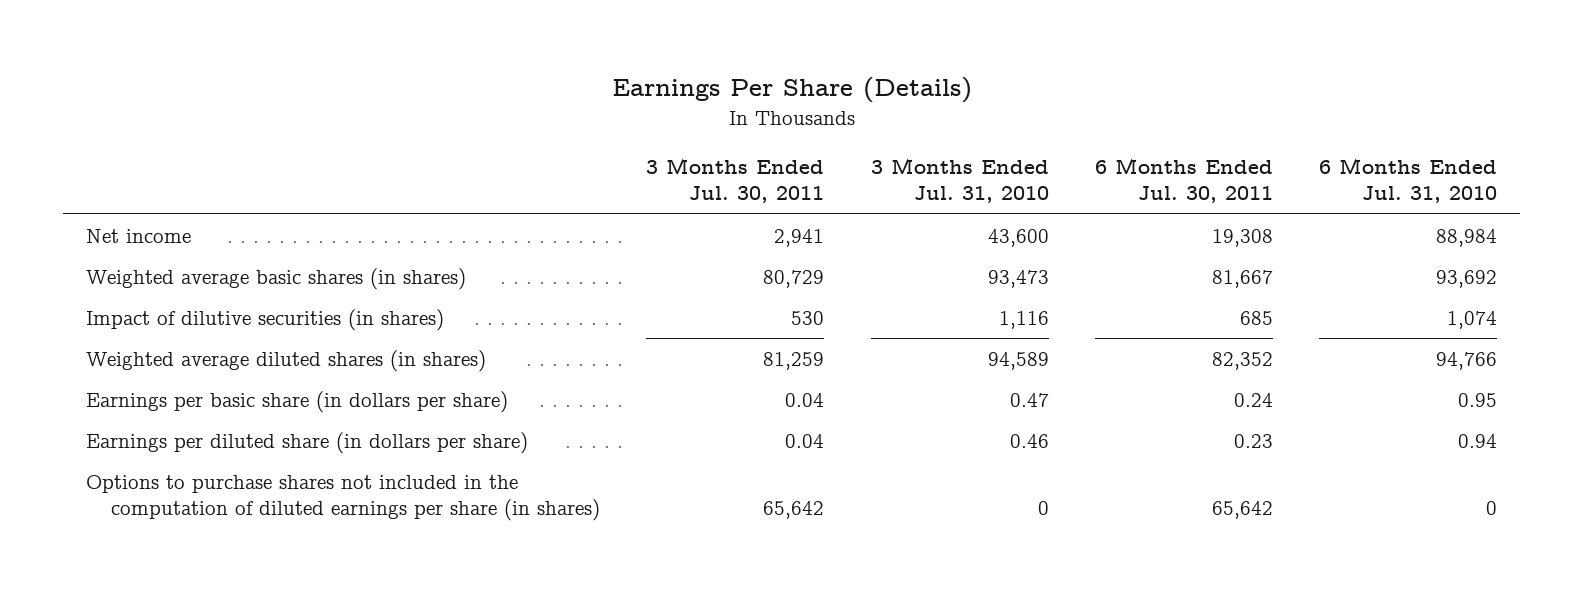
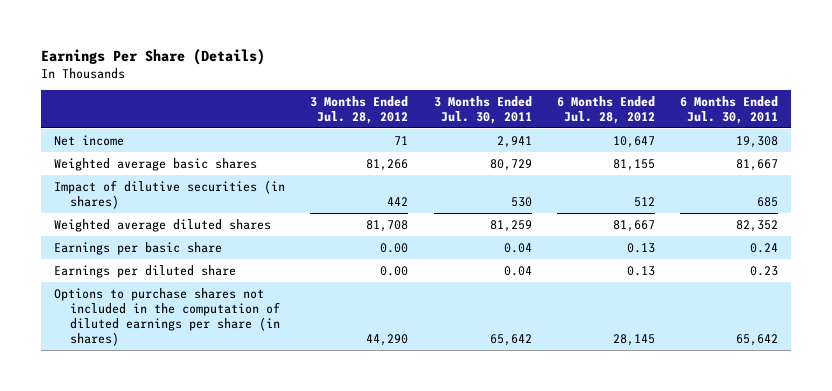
[870,157,1049,204] 3 Months Ended Jul. 31, 2010 -> none
[1319,157,1498,204] 6 Months Ended Jul. 31, 2010 -> none
none -> [310,95,409,124] 3 Months Ended Jul. 28, 2012
none -> [557,95,656,124] 6 Months Ended Jul. 28, 2012
[86,267,467,290] Weighted average basic shares (in shares) -> [54,157,258,171] Weighted average basic shares
[86,349,487,372] Weighted average diluted shares (in shares) -> [54,218,272,232] Weighted average diluted shares
[86,390,509,413] Earnings per basic share (in dollars per share) -> [54,241,223,255] Earnings per basic share
[86,431,529,454] Earnings per diluted share (in dollars per share) -> [54,264,237,278] Earnings per diluted share

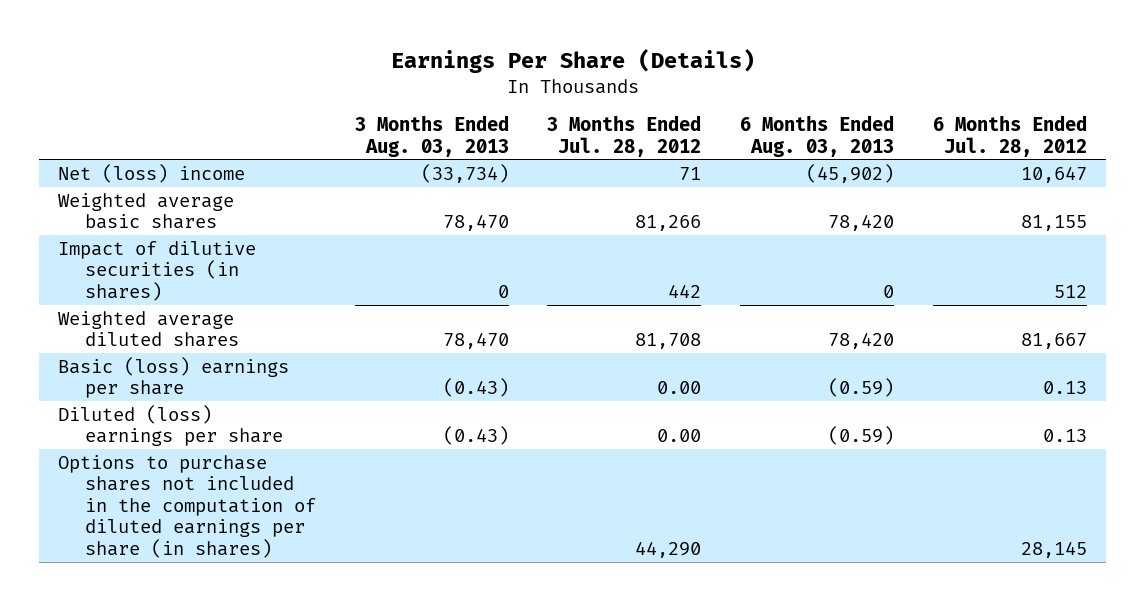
[433,95,532,124] 3 Months Ended Jul. 30, 2011 -> none
[680,95,779,124] 6 Months Ended Jul. 30, 2011 -> none
none -> [354,115,509,157] 3 Months Ended Aug. 03, 2013
none -> [740,115,895,157] 6 Months Ended Aug. 03, 2013
[54,134,125,146] Net income -> [58,163,246,183] Net (loss) income
[54,241,223,255] Earnings per basic share -> [58,356,290,399] Basic (loss) earnings per share
[54,264,237,278] Earnings per diluted share -> [58,404,283,447] Diluted (loss) earnings per share

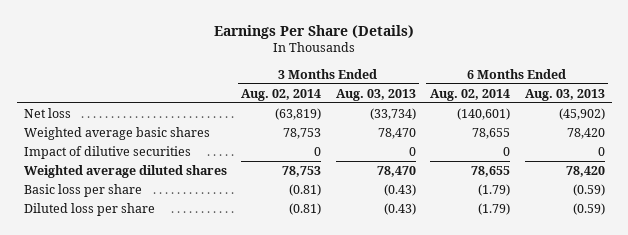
[547,115,702,157] 3 Months Ended Jul. 28, 2012 -> none
[932,115,1087,157] 6 Months Ended Jul. 28, 2012 -> none
none -> [241,88,322,101] Aug. 02, 2014
none -> [430,88,511,101] Aug. 02, 2014
[58,163,246,183] Net (loss) income -> [23,107,71,118] Net loss
[58,240,257,301] Impact of dilutive securities (in shares) -> [23,145,191,159] Impact of dilutive securities
[58,454,316,558] Options to purchase shares not included in the computation of diluted earnings per share (in shares) -> none
[58,356,290,399] Basic (loss) earnings per share -> [23,183,142,197] Basic loss per share
[58,404,283,447] Diluted (loss) earnings per share -> [23,202,155,216] Diluted loss per share

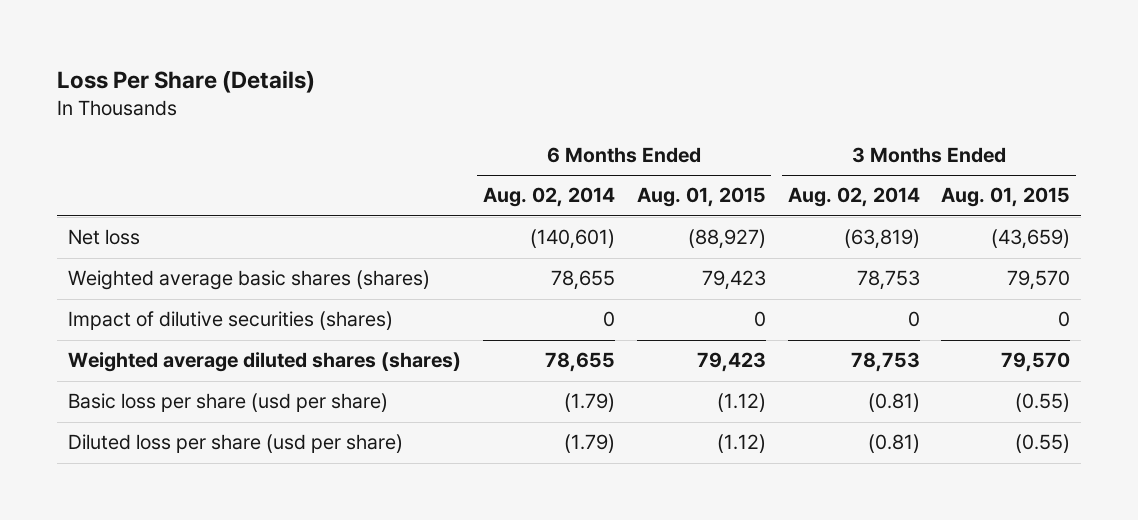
[214,24,415,39] Earnings Per Share (Details) -> [56,69,315,93] Loss Per Share (Details)
[335,88,416,101] Aug. 03, 2013 -> none
[524,88,605,101] Aug. 03, 2013 -> none
none -> [636,187,766,208] Aug. 01, 2015
none -> [941,187,1071,208] Aug. 01, 2015
[23,126,210,140] Weighted average basic shares -> [67,270,430,291] Weighted average basic shares (shares)
[23,145,191,159] Impact of dilutive securities -> [67,311,393,331] Impact of dilutive securities (shares)
[23,164,227,178] Weighted average diluted shares -> [67,352,461,373] Weighted average diluted shares (shares)
[23,183,142,197] Basic loss per share -> [67,393,388,413] Basic loss per share (usd per share)
[23,202,155,216] Diluted loss per share -> [67,434,403,454] Diluted loss per share (usd per share)

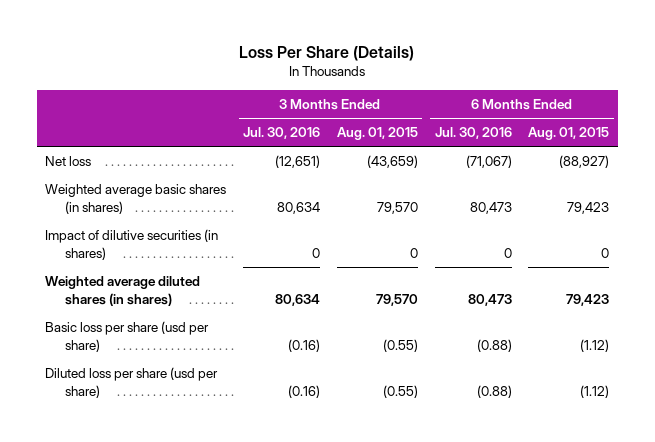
[482,187,615,208] Aug. 02, 2014 -> none
[787,187,920,208] Aug. 02, 2014 -> none
none -> [242,127,320,140] Jul. 30, 2016
none -> [434,127,512,140] Jul. 30, 2016
[67,270,430,291] Weighted average basic shares (shares) -> [45,184,227,214] Weighted average basic shares (in shares)
[67,311,393,331] Impact of dilutive securities (shares) -> [45,229,219,260] Impact of dilutive securities (in shares)
[67,352,461,373] Weighted average diluted shares (shares) -> [45,276,201,306] Weighted average diluted shares (in shares)

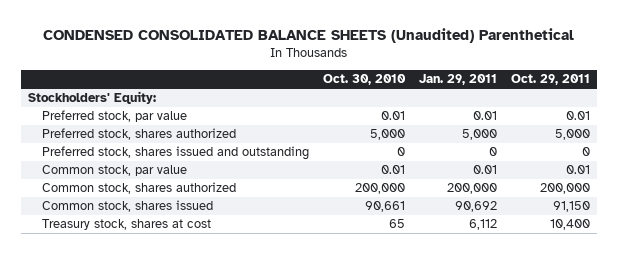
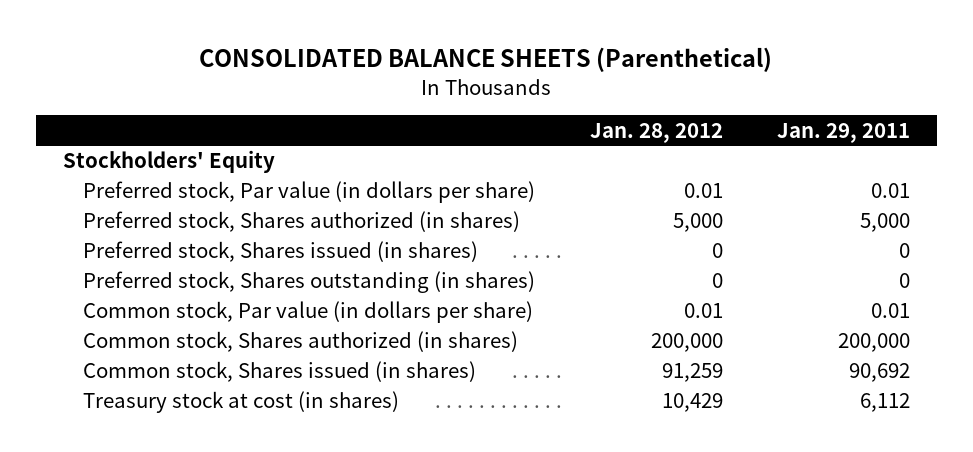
[42,28,574,44] CONDENSED CONSOLIDATED BALANCE SHEETS (Unaudited) Parenthetical -> [199,47,773,73] CONSOLIDATED BALANCE SHEETS (Parenthetical)
[322,74,406,86] Oct. 30, 2010 -> none
[510,74,590,86] Oct. 29, 2011 -> none
none -> [589,122,723,143] Jan. 28, 2012
[27,91,156,105] Stockholders' Equity: -> [62,150,275,174] Stockholders' Equity
[41,110,187,123] Preferred stock, par value -> [83,181,536,204] Preferred stock, Par value (in dollars per share)
[41,128,236,141] Preferred stock, shares authorized -> [83,211,521,233] Preferred stock, Shares authorized (in shares)
[41,146,309,161] Preferred stock, shares issued and outstanding -> [83,241,479,263] Preferred stock, Shares issued (in shares)
none -> [83,271,536,294] Preferred stock, Shares outstanding (in shares)
[41,165,187,177] Common stock, par value -> [83,301,534,324] Common stock, Par value (in dollars per share)
[41,182,236,195] Common stock, shares authorized -> [83,331,519,353] Common stock, Shares authorized (in shares)
[41,200,213,213] Common stock, shares issued -> [83,361,477,383] Common stock, Shares issued (in shares)
[41,219,211,231] Treasury stock, shares at cost -> [83,391,400,414] Treasury stock at cost (in shares)

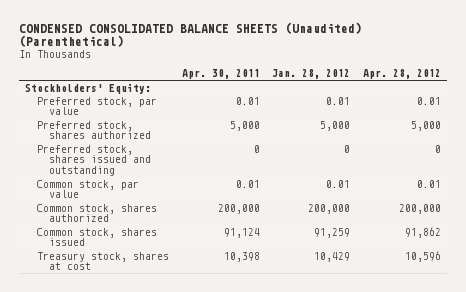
[199,47,773,73] CONSOLIDATED BALANCE SHEETS (Parenthetical) -> [19,21,363,48] CONDENSED CONSOLIDATED BALANCE SHEETS (Unaudited) (Parenthetical)
[777,122,911,143] Jan. 29, 2011 -> none
none -> [181,69,260,80] Apr. 30, 2011
none -> [362,69,441,80] Apr. 28, 2012
[83,271,536,294] Preferred stock, Shares outstanding (in shares) -> none
[62,150,275,174] Stockholders' Equity -> [25,82,152,94] Stockholders' Equity:
[83,181,536,204] Preferred stock, Par value (in dollars per share) -> [37,96,158,116] Preferred stock, par value
[83,211,521,233] Preferred stock, Shares authorized (in shares) -> [37,120,151,140] Preferred stock, shares authorized
[83,241,479,263] Preferred stock, Shares issued (in shares) -> [37,144,151,177] Preferred stock, shares issued and outstanding
[83,301,534,324] Common stock, Par value (in dollars per share) -> [37,179,140,199] Common stock, par value
[83,331,519,353] Common stock, Shares authorized (in shares) -> [37,203,158,223] Common stock, shares authorized
[83,361,477,383] Common stock, Shares issued (in shares) -> [37,227,158,247] Common stock, shares issued
[83,391,400,414] Treasury stock at cost (in shares) -> [37,251,170,271] Treasury stock, shares at cost

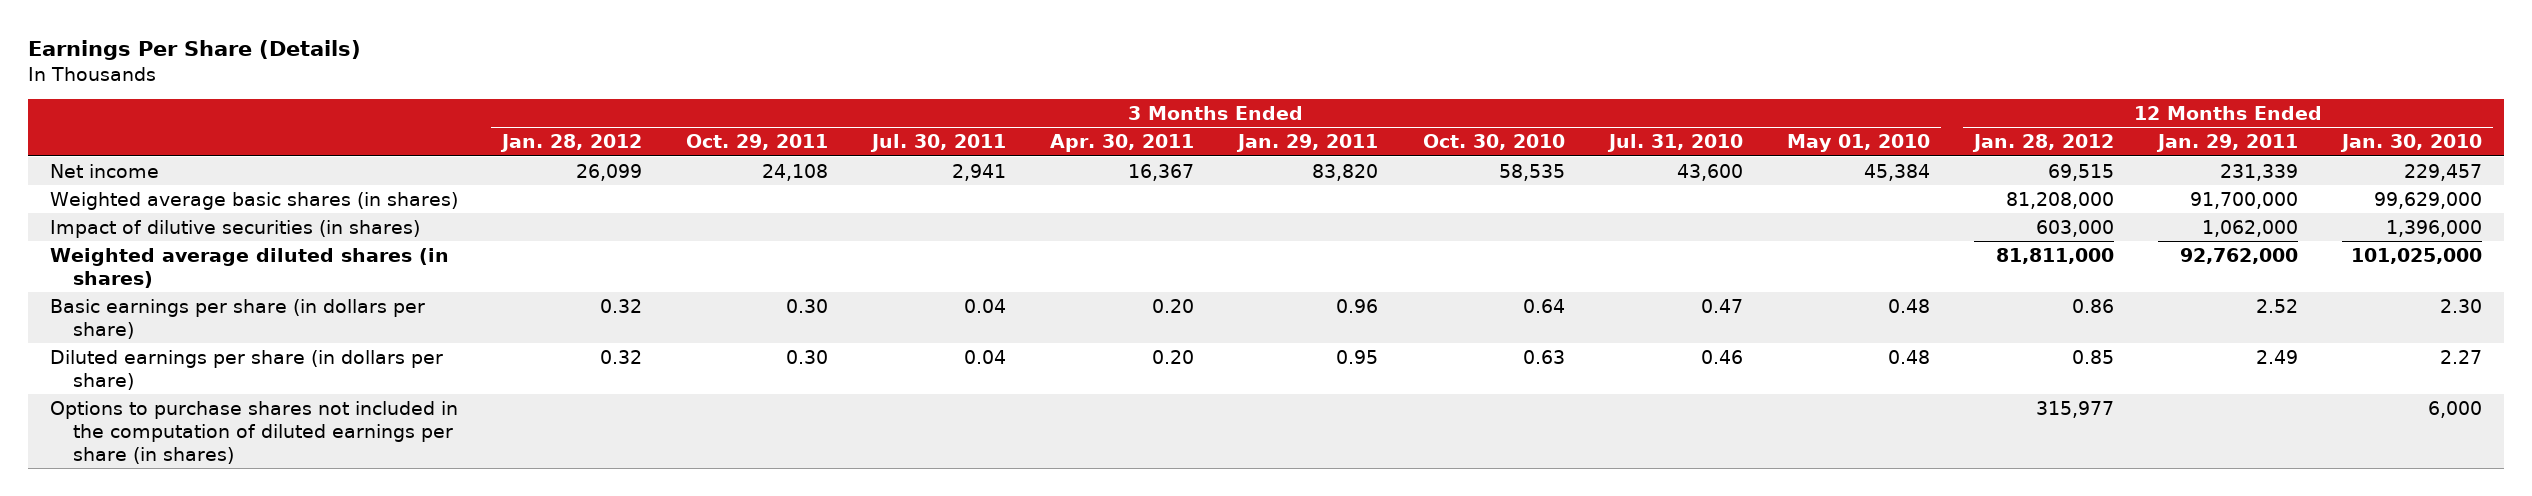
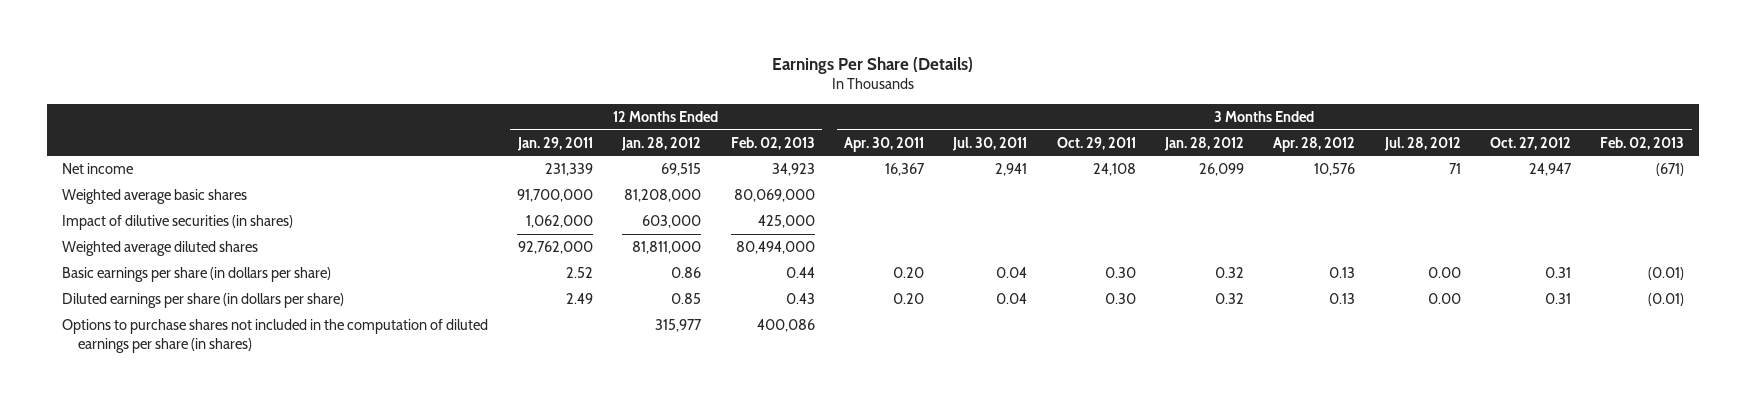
[1236,134,1379,153] Jan. 29, 2011 -> none
[1422,134,1565,151] Oct. 30, 2010 -> none
[1606,134,1743,153] Jul. 31, 2010 -> none
[1786,134,1930,153] May 01, 2010 -> none
[2340,134,2483,153] Jan. 30, 2010 -> none
none -> [730,136,815,150] Feb. 02, 2013
none -> [1273,136,1356,152] Apr. 28, 2012
none -> [1383,136,1461,151] Jul. 28, 2012
none -> [1489,136,1571,150] Oct. 27, 2012
none -> [1600,136,1685,150] Feb. 02, 2013
[49,191,458,210] Weighted average basic shares (in shares) -> [61,188,247,204] Weighted average basic shares
[49,247,449,288] Weighted average diluted shares (in shares) -> [61,240,258,256] Weighted average diluted shares

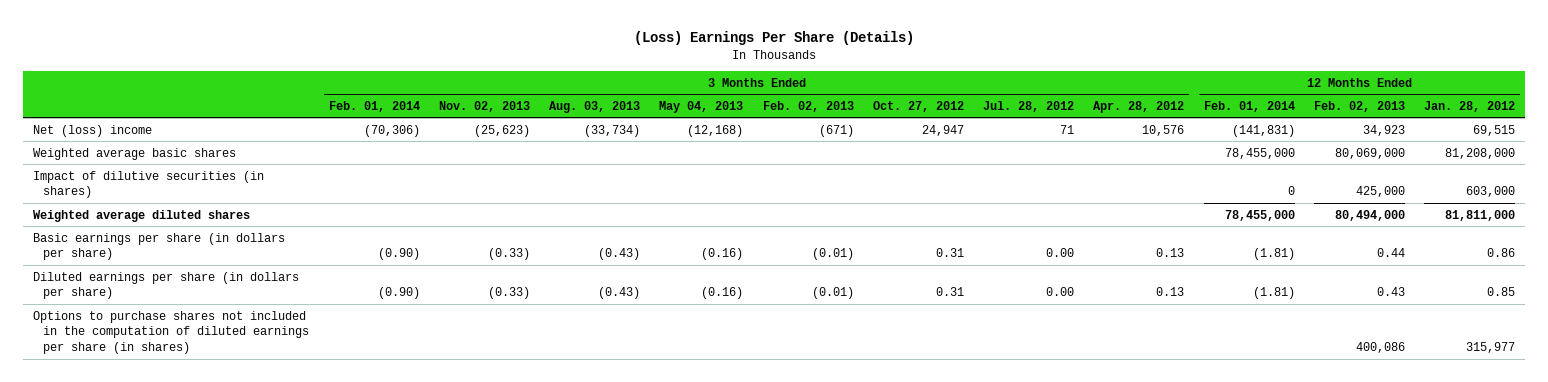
[772,56,974,74] Earnings Per Share (Details) -> [634,31,915,46] (Loss) Earnings Per Share (Details)
[517,136,594,151] Jan. 29, 2011 -> none
[844,136,925,152] Apr. 30, 2011 -> none
[952,136,1028,151] Jul. 30, 2011 -> none
[1056,136,1136,150] Oct. 29, 2011 -> none
[1163,136,1244,151] Jan. 28, 2012 -> none
none -> [328,100,420,112] Feb. 01, 2014
none -> [438,100,530,112] Nov. 02, 2013
none -> [549,100,641,113] Aug. 03, 2013
none -> [659,100,744,113] May 04, 2013
none -> [1203,100,1295,112] Feb. 01, 2014
[61,162,133,174] Net income -> [32,124,152,137] Net (loss) income

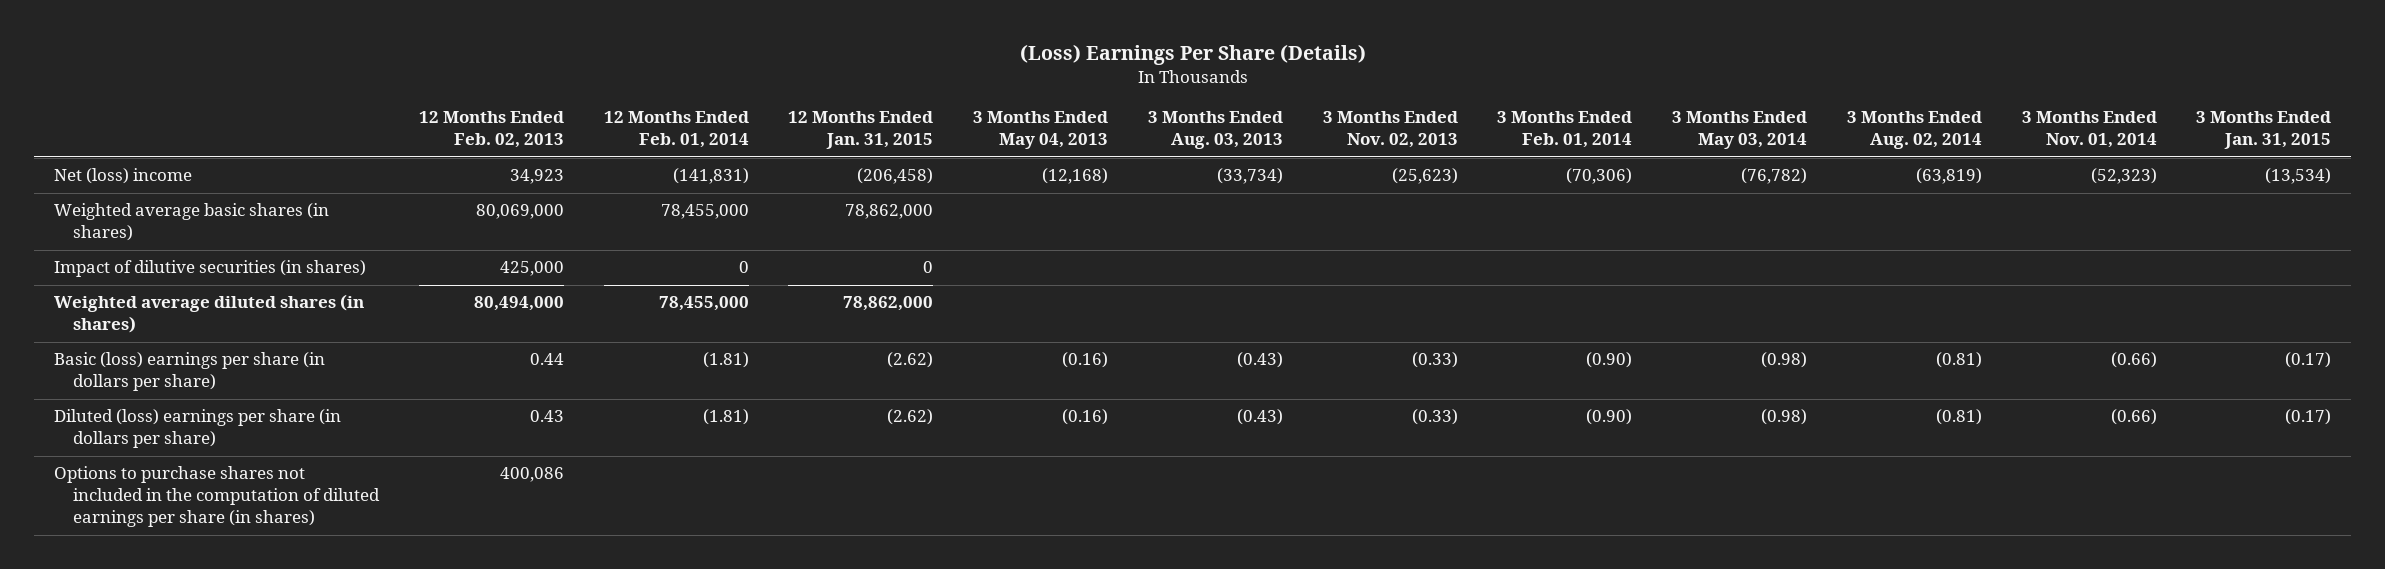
[762,100,854,112] Feb. 02, 2013 -> none
[872,100,964,112] Oct. 27, 2012 -> none
[983,100,1075,112] Jul. 28, 2012 -> none
[1093,100,1185,113] Apr. 28, 2012 -> none
[1424,100,1516,112] Jan. 28, 2012 -> none
none -> [788,111,934,150] 12 Months Ended Jan. 31, 2015
none -> [1672,111,1808,150] 3 Months Ended May 03, 2014
none -> [1846,111,1982,150] 3 Months Ended Aug. 02, 2014
none -> [2021,111,2157,149] 3 Months Ended Nov. 01, 2014
none -> [2196,111,2332,150] 3 Months Ended Jan. 31, 2015
[32,147,236,160] Weighted average basic shares -> [53,203,329,242] Weighted average basic shares (in shares)
[32,209,250,222] Weighted average diluted shares -> [53,294,364,334] Weighted average diluted shares (in shares)
[32,232,285,261] Basic earnings per share (in dollars per share) -> [53,352,325,392] Basic (loss) earnings per share (in dollars per share)
[32,271,299,300] Diluted earnings per share (in dollars per share) -> [53,409,341,449] Diluted (loss) earnings per share (in dollars per share)

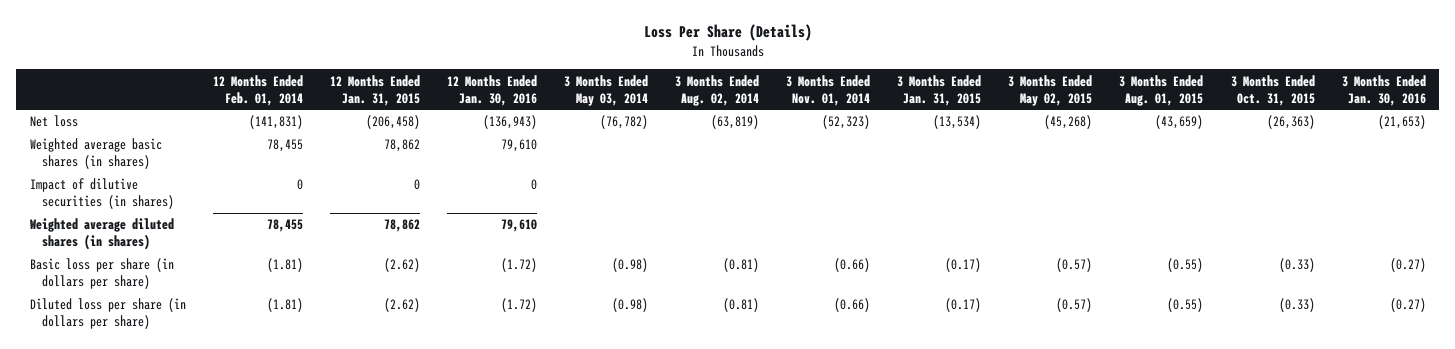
[1019,44,1366,66] (Loss) Earnings Per Share (Details) -> [643,24,812,42] Loss Per Share (Details)
[418,111,564,149] 12 Months Ended Feb. 02, 2013 -> none
[973,111,1109,150] 3 Months Ended May 04, 2013 -> none
[1147,111,1283,150] 3 Months Ended Aug. 03, 2013 -> none
[1322,111,1458,149] 3 Months Ended Nov. 02, 2013 -> none
[1497,111,1633,149] 3 Months Ended Feb. 01, 2014 -> none
none -> [446,74,537,106] 12 Months Ended Jan. 30, 2016
none -> [1008,74,1093,106] 3 Months Ended May 02, 2015
none -> [1119,74,1204,106] 3 Months Ended Aug. 01, 2015
none -> [1230,74,1315,106] 3 Months Ended Oct. 31, 2015
none -> [1341,74,1426,106] 3 Months Ended Jan. 30, 2016
[53,168,192,185] Net (loss) income -> [29,115,78,128] Net loss
[660,204,749,220] 78,455,000 -> [266,139,303,153] 78,455
[845,204,934,220] 78,862,000 -> [383,139,420,153] 78,862
[53,466,380,528] Options to purchase shares not included in the computation of diluted earnings per share (in shares) -> none
[658,296,749,312] 78,455,000 -> [266,219,303,233] 78,455
[843,296,934,312] 78,862,000 -> [383,219,420,233] 78,862
[53,352,325,392] Basic (loss) earnings per share (in dollars per share) -> [29,258,174,290] Basic loss per share (in dollars per share)
[53,409,341,449] Diluted (loss) earnings per share (in dollars per share) -> [29,298,186,330] Diluted loss per share (in dollars per share)

